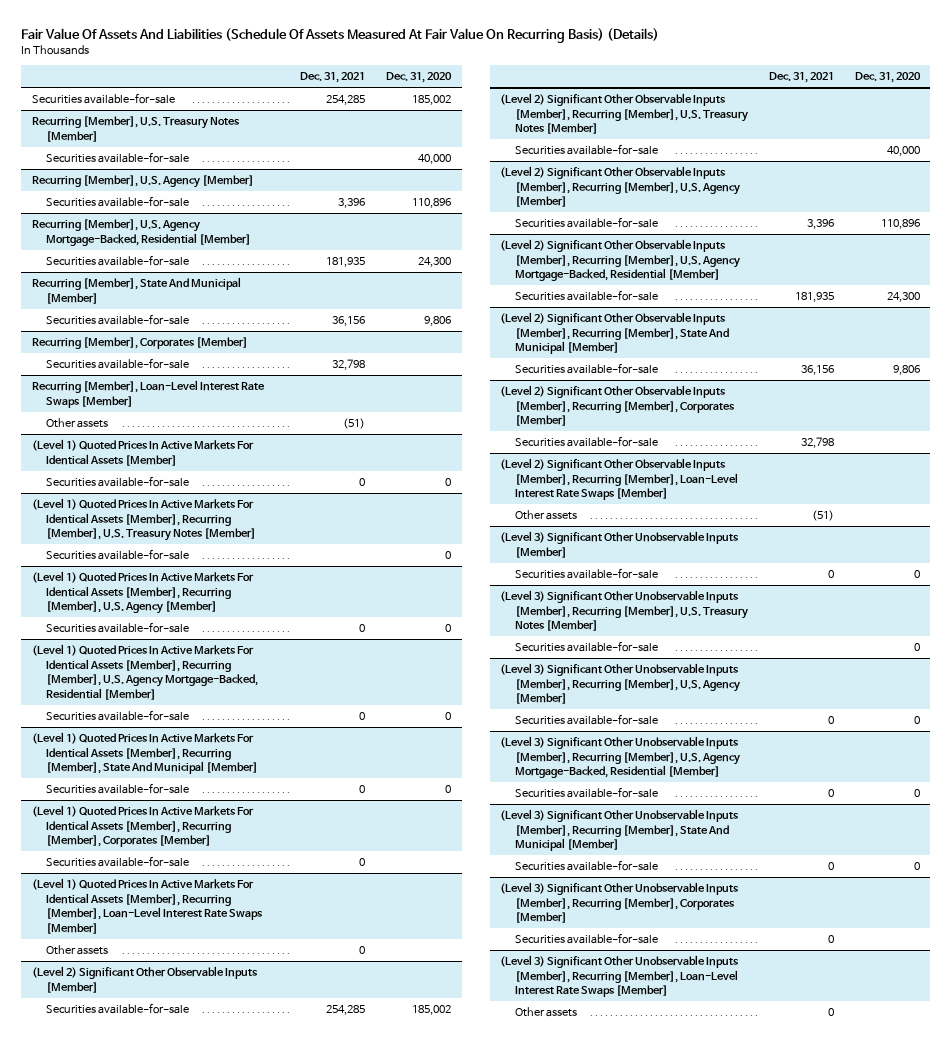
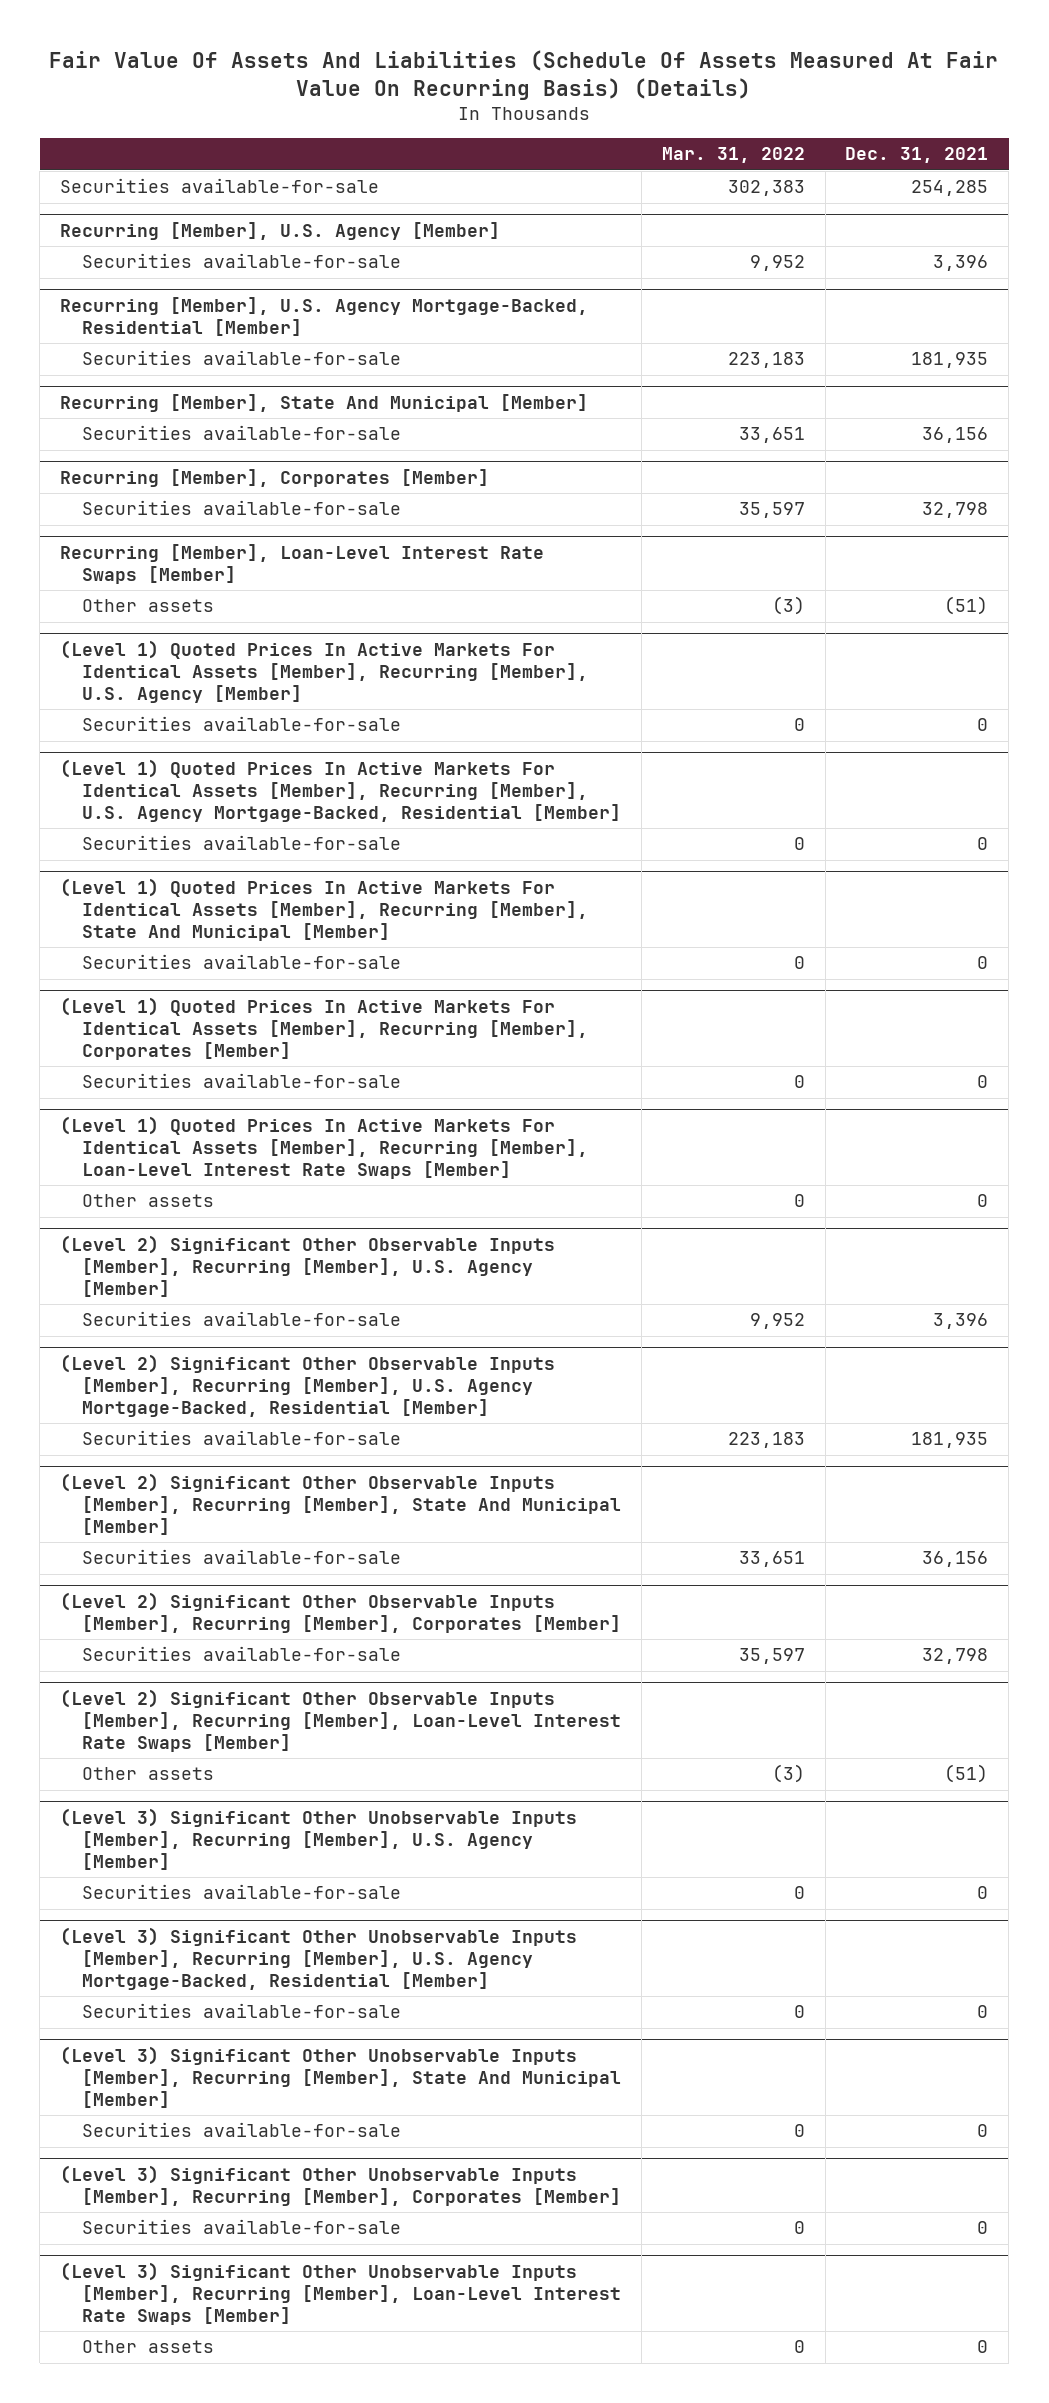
[386,72,453,84] Dec. 31, 2020 -> none
none -> [661,147,805,164] Mar. 31, 2022
[31,116,240,142] Recurring [Member], U.S. Treasury Notes [Member] -> none
[46,152,190,164] Securities available-for-sale -> none
[31,439,254,466] (Level 1) Quoted Prices In Active Markets For Identical Assets [Member] -> none
[46,476,190,488] Securities available-for-sale -> none
[31,498,257,542] (Level 1) Quoted Prices In Active Markets For Identical Assets [Member], Recurring [Member], U.S. Treasury Notes [Member] -> none
[46,549,190,561] Securities available-for-sale -> none
[31,966,258,993] (Level 2) Significant Other Observable Inputs [Member] -> none
[46,1003,190,1015] Securities available-for-sale -> none
[500,93,748,135] (Level 2) Significant Other Observable Inputs [Member], Recurring [Member], U.S. Treasury Notes [Member] -> none
[514,144,658,156] Securities available-for-sale -> none
[500,531,740,558] (Level 3) Significant Other Unobservable Inputs [Member] -> none
[514,568,658,580] Securities available-for-sale -> none
[500,590,748,632] (Level 3) Significant Other Unobservable Inputs [Member], Recurring [Member], U.S. Treasury Notes [Member] -> none
[514,641,658,653] Securities available-for-sale -> none

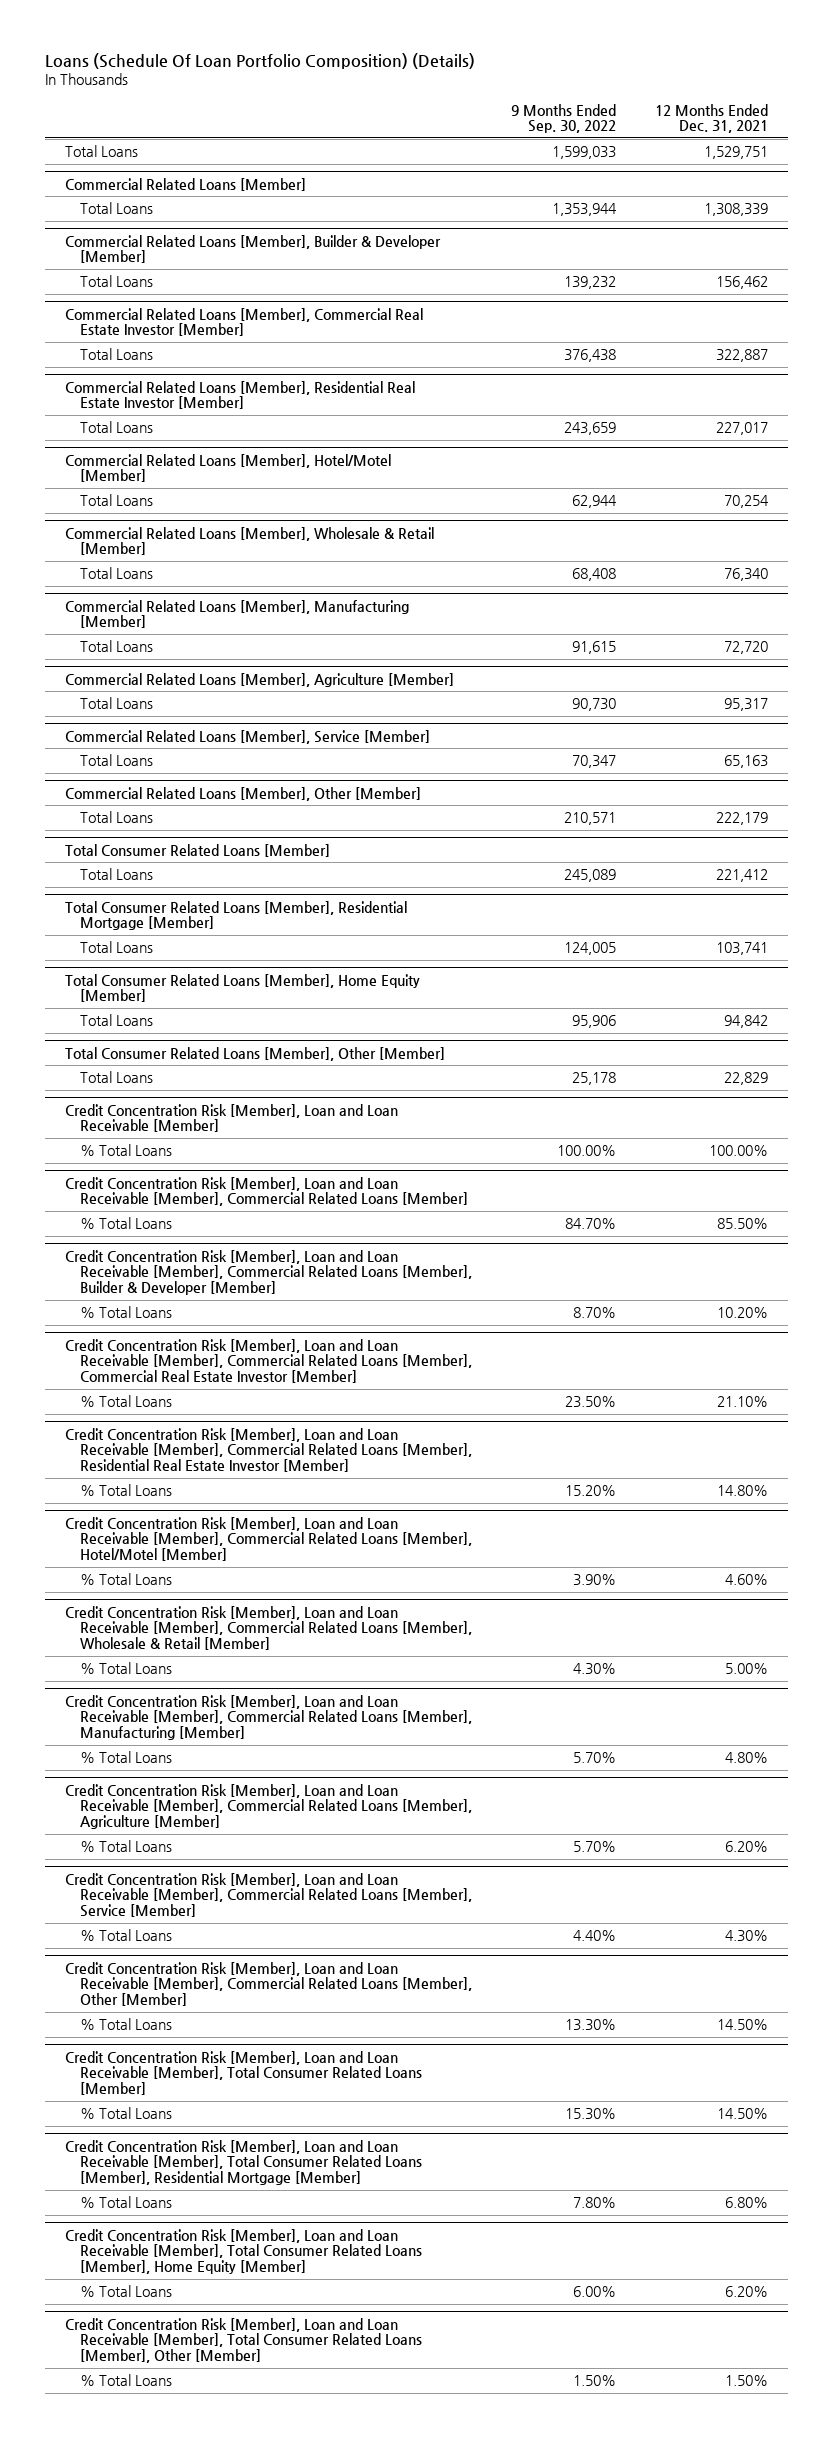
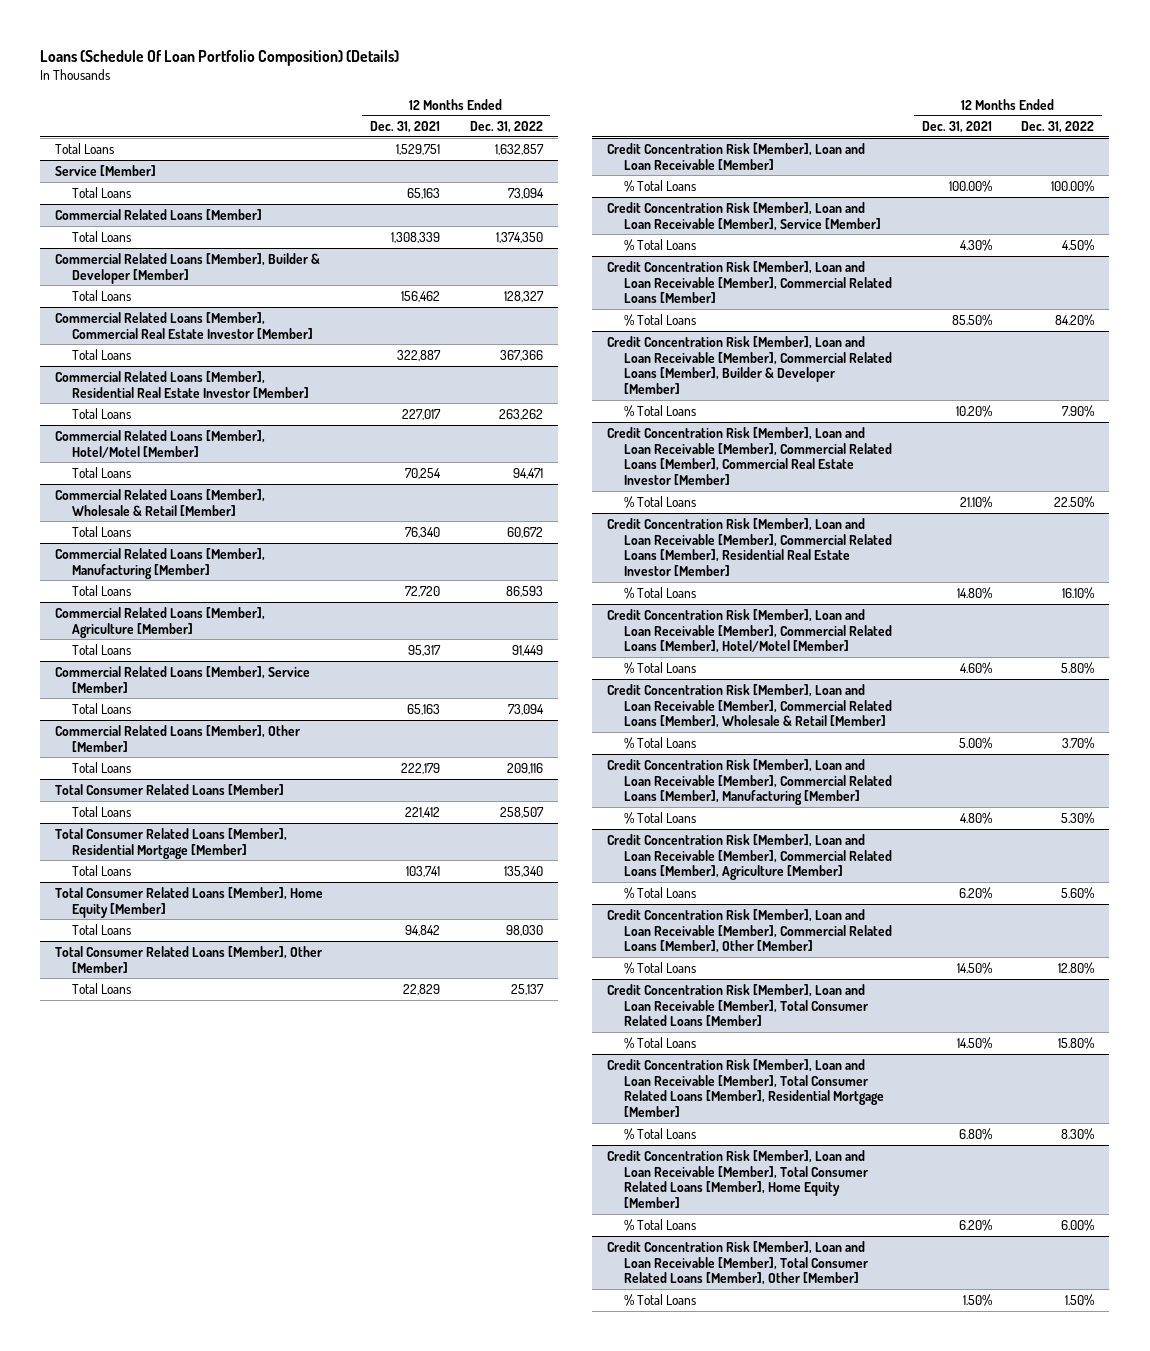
[511,103,617,134] 9 Months Ended Sep. 30, 2022 -> none
none -> [469,121,543,134] Dec. 31, 2022
none -> [55,164,157,176] Service [Member]
none -> [71,186,131,198] Total Loans
none -> [607,201,881,231] Credit Concentration Risk [Member], Loan and Loan Receivable [Member], Service [Member]
none -> [623,238,696,251] % Total Loans
[65,1872,472,1917] Credit Concentration Risk [Member], Loan and Loan Receivable [Member], Commercial Related Loans [Member], Service [Member] -> none
[79,1929,172,1942] % Total Loans -> none

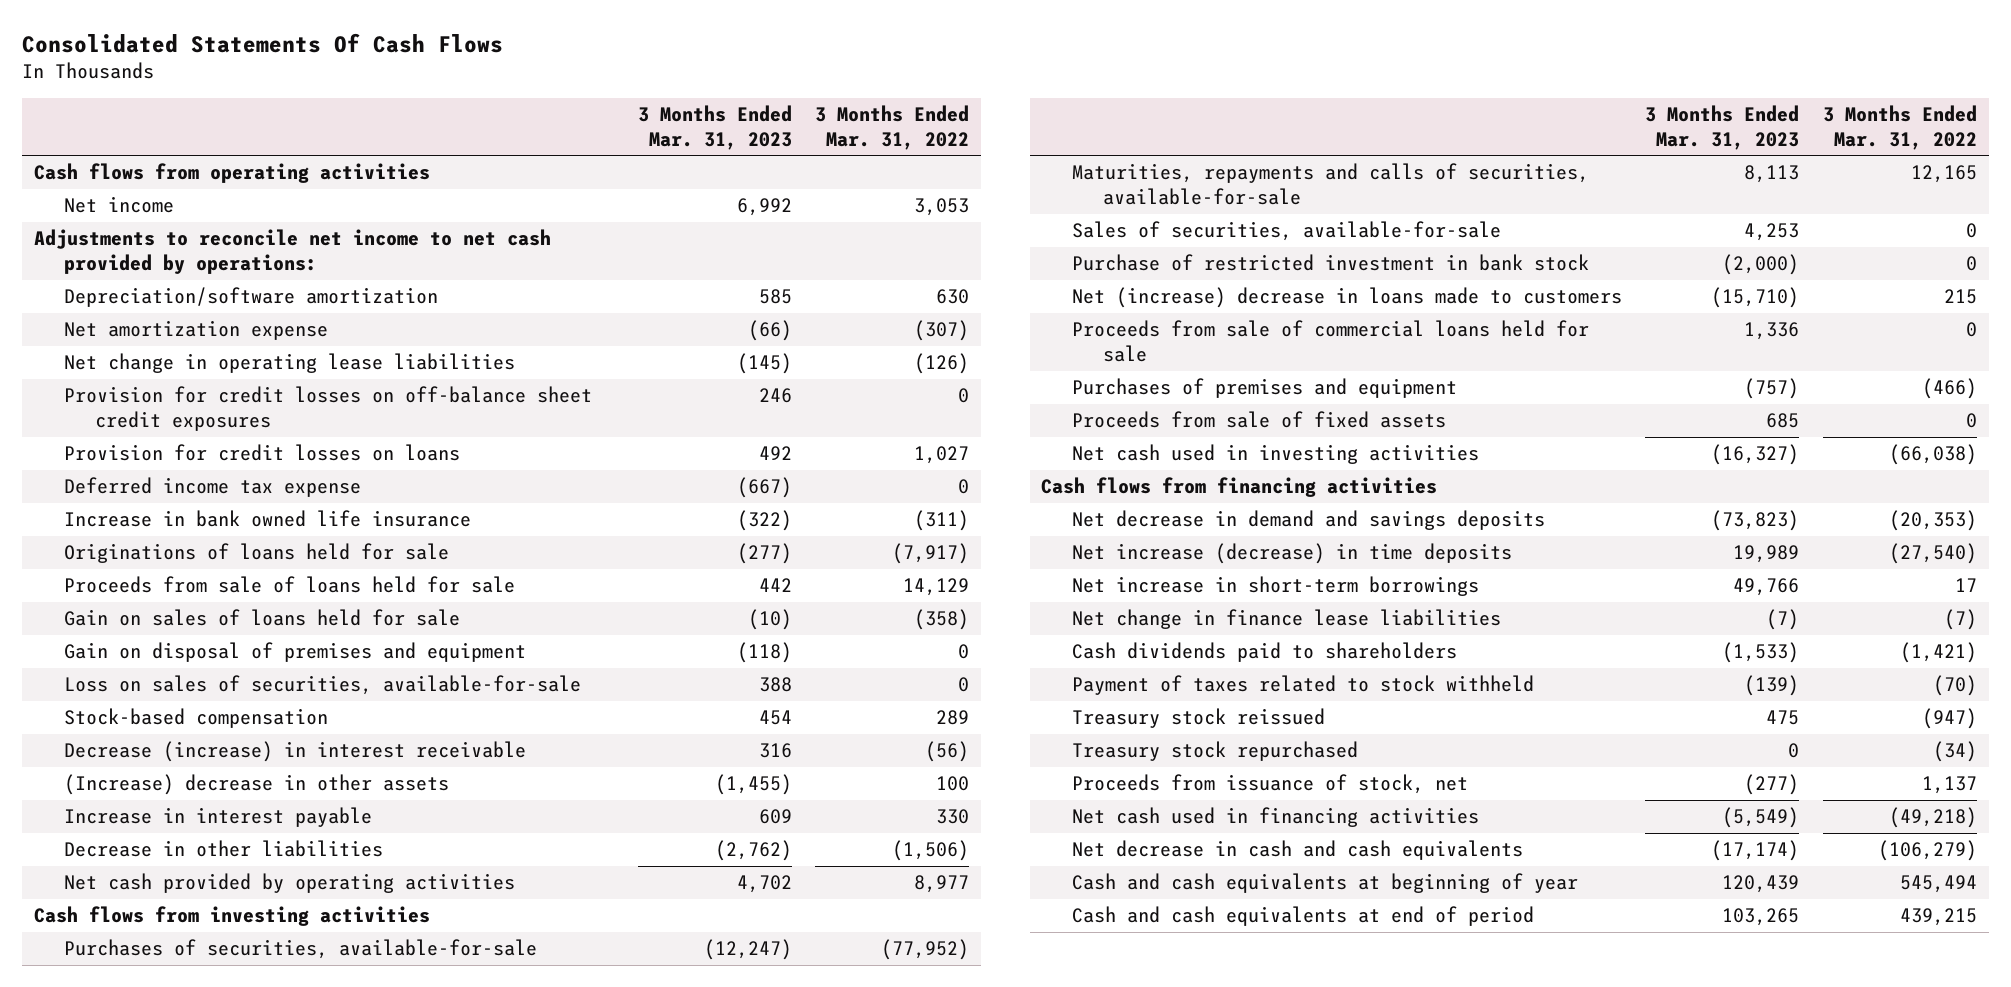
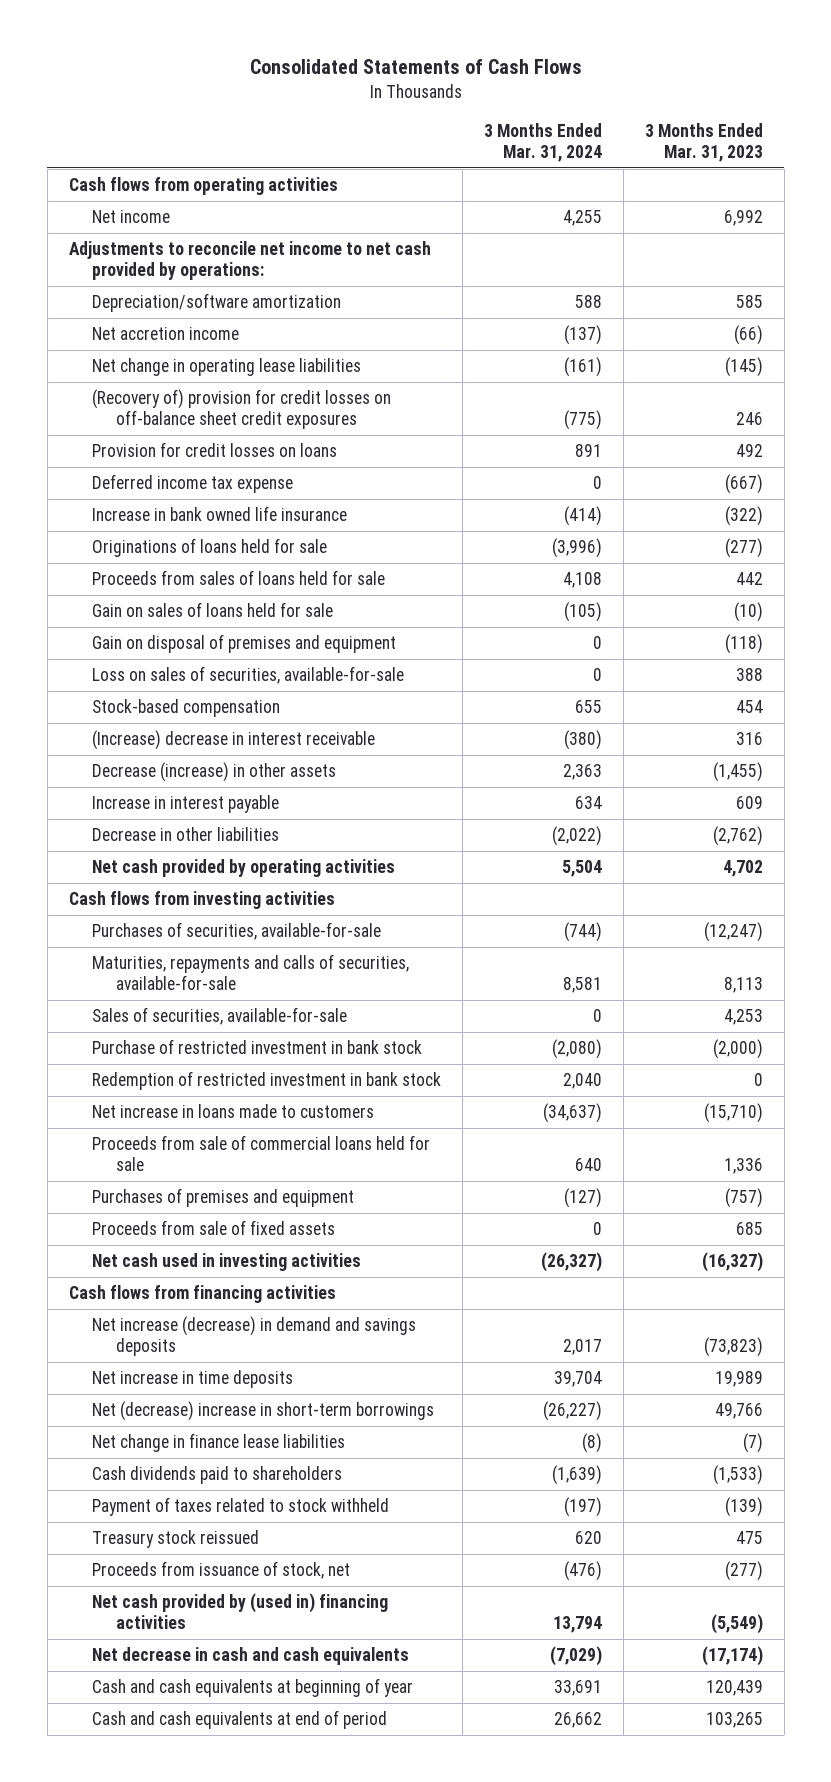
[22,33,504,54] Consolidated Statements Of Cash Flows -> [249,59,582,75] Consolidated Statements of Cash Flows
[815,104,970,150] 3 Months Ended Mar. 31, 2022 -> none
none -> [484,122,603,163] 3 Months Ended Mar. 31, 2024
[64,320,329,341] Net amortization expense -> [92,326,240,340] Net accretion income
[64,386,593,432] Provision for credit losses on off-balance sheet credit exposures -> [92,388,392,430] (Recovery of) provision for credit losses on off-balance sheet credit exposures
[64,576,516,594] Proceeds from sale of loans held for sale -> [92,569,386,585] Proceeds from sales of loans held for sale
[64,741,527,763] Decrease (increase) in interest receivable -> [92,729,376,750] (Increase) decrease in interest receivable
[64,774,450,796] (Increase) decrease in other assets -> [92,761,337,782] Decrease (increase) in other assets
none -> [92,1070,442,1090] Redemption of restricted investment in bank stock
[1071,287,1622,309] Net (increase) decrease in loans made to customers -> [92,1103,375,1118] Net increase in loans made to customers
[1071,510,1545,531] Net decrease in demand and savings deposits -> [92,1315,417,1357] Net increase (decrease) in demand and savings deposits
[1071,543,1512,565] Net increase (decrease) in time deposits -> [92,1369,294,1388] Net increase in time deposits
[1071,576,1479,597] Net increase in short-term borrowings -> [92,1400,435,1421] Net (decrease) increase in short-term borrowings
[1071,741,1358,762] Treasury stock repurchased -> none
[1071,807,1479,828] Net cash used in financing activities -> [92,1592,389,1630] Net cash provided by (used in) financing activities

